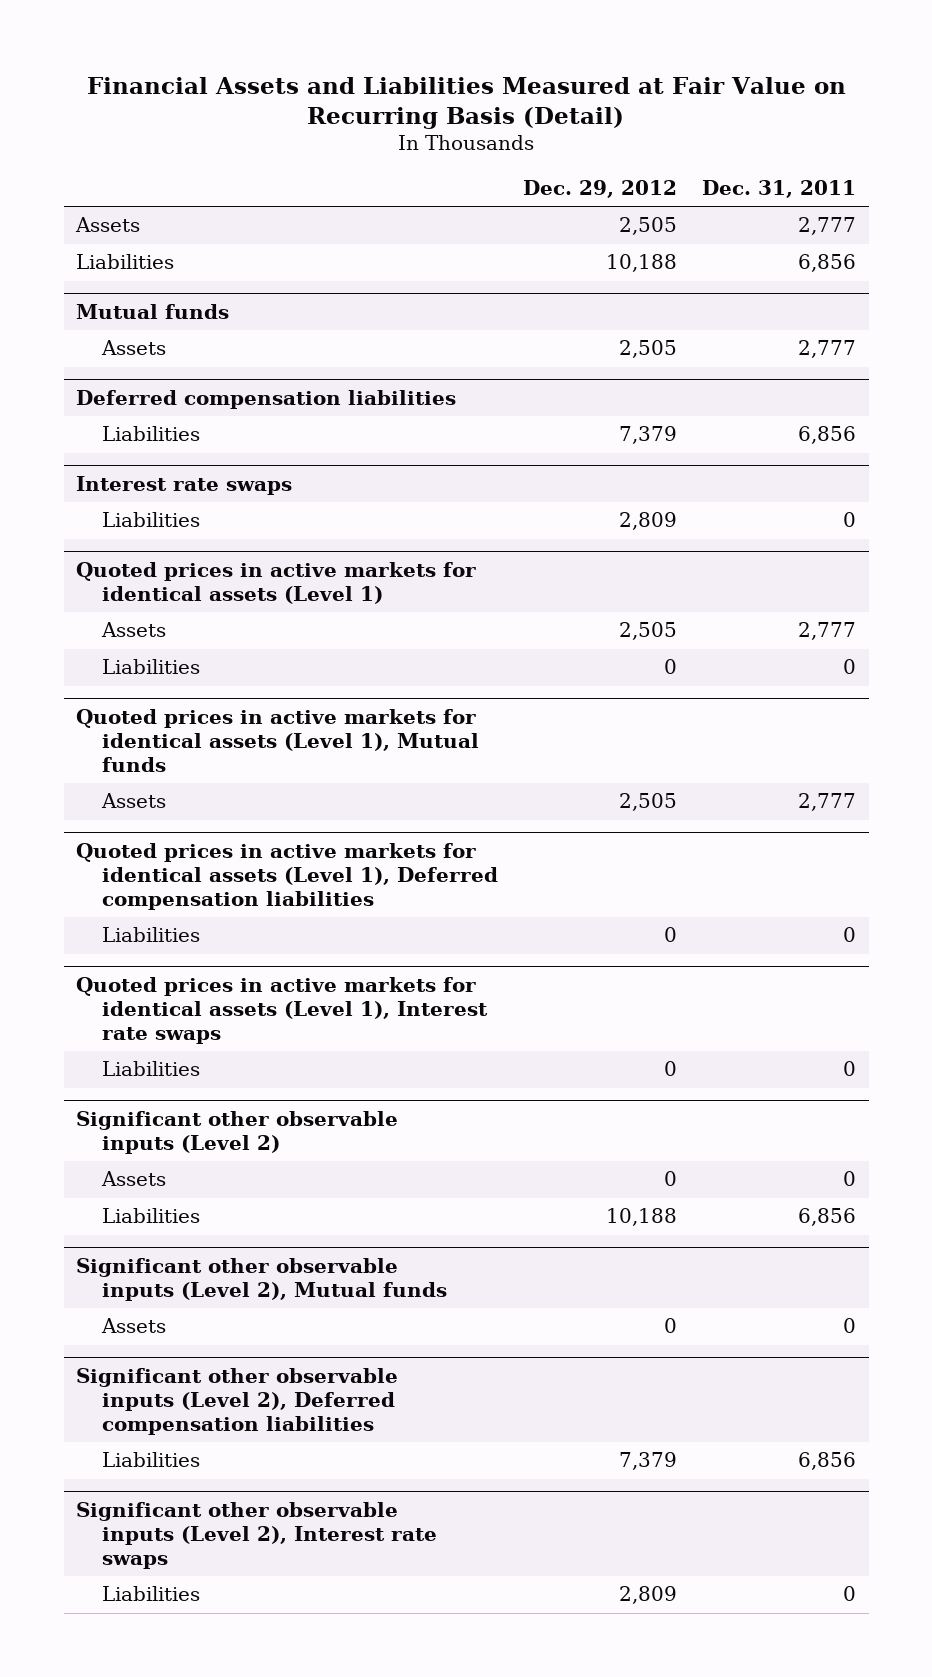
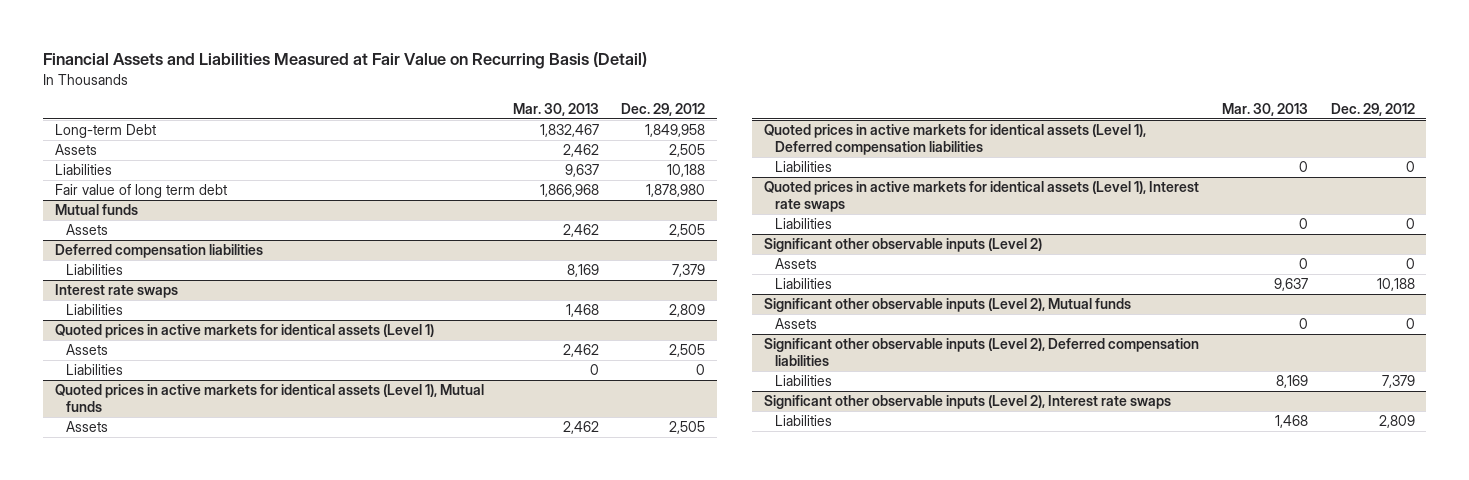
[702,179,857,198] Dec. 31, 2011 -> none
none -> [512,103,599,117] Mar. 30, 2013
none -> [54,124,156,139] Long-term Debt
none -> [54,184,227,199] Fair value of long term debt

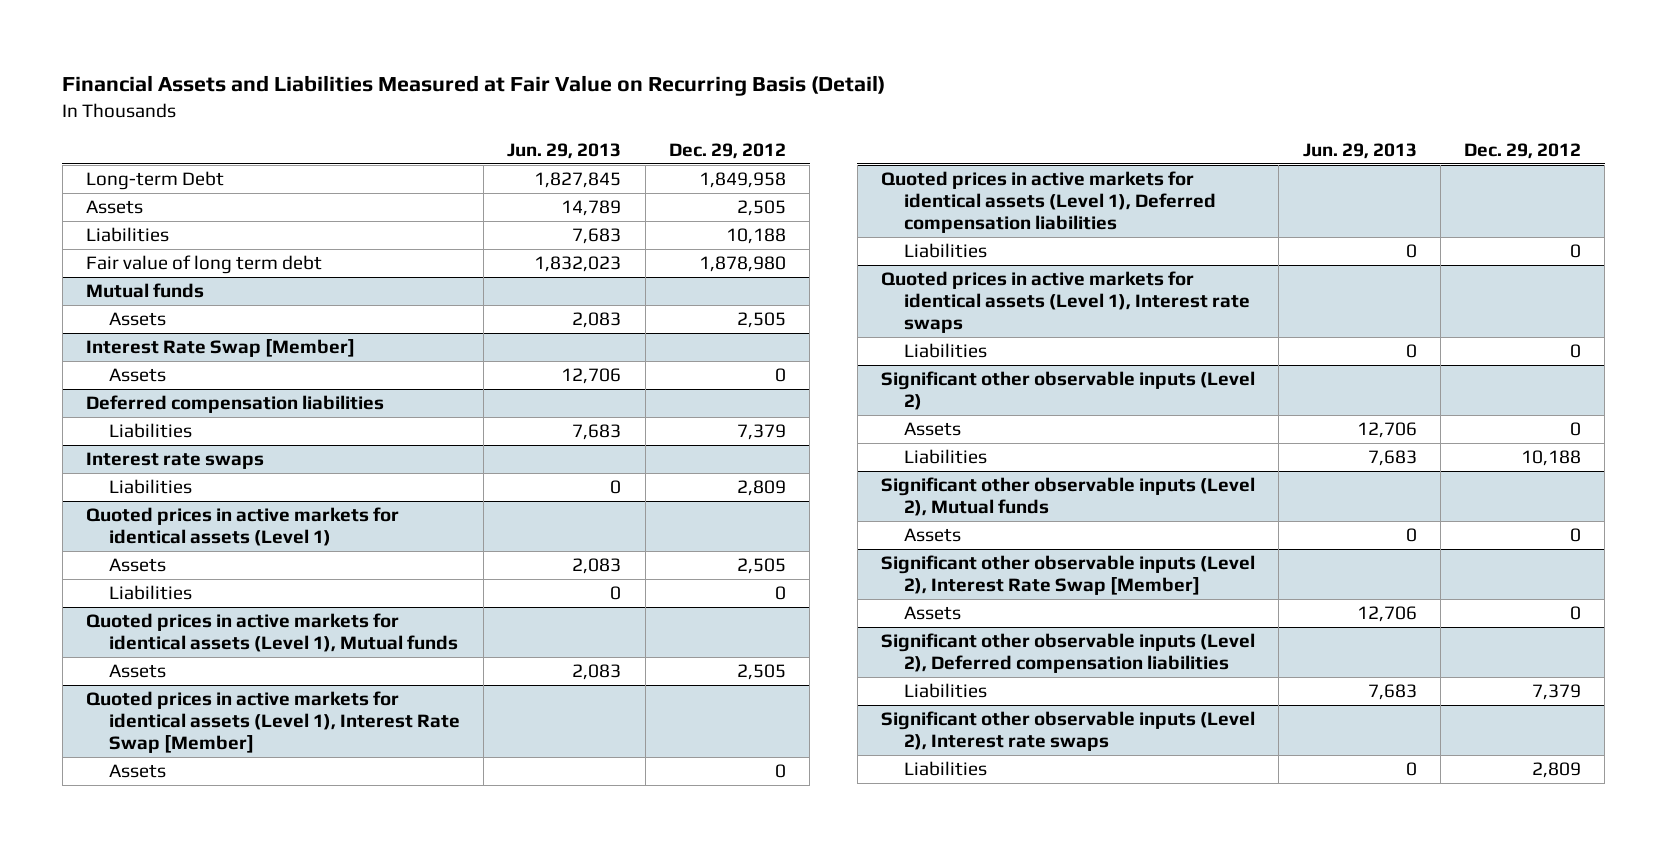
[512,103,599,117] Mar. 30, 2013 -> none
none -> [507,142,622,159] Jun. 29, 2013
none -> [85,339,355,358] Interest Rate Swap [Member]
none -> [108,368,166,383] Assets
none -> [85,691,460,754] Quoted prices in active markets for identical assets (Level 1), Interest Rate Swap [Member]
none -> [108,764,166,779] Assets
none -> [880,555,1255,596] Significant other observable inputs (Level 2), Interest Rate Swap [Member]
none -> [903,606,961,621] Assets

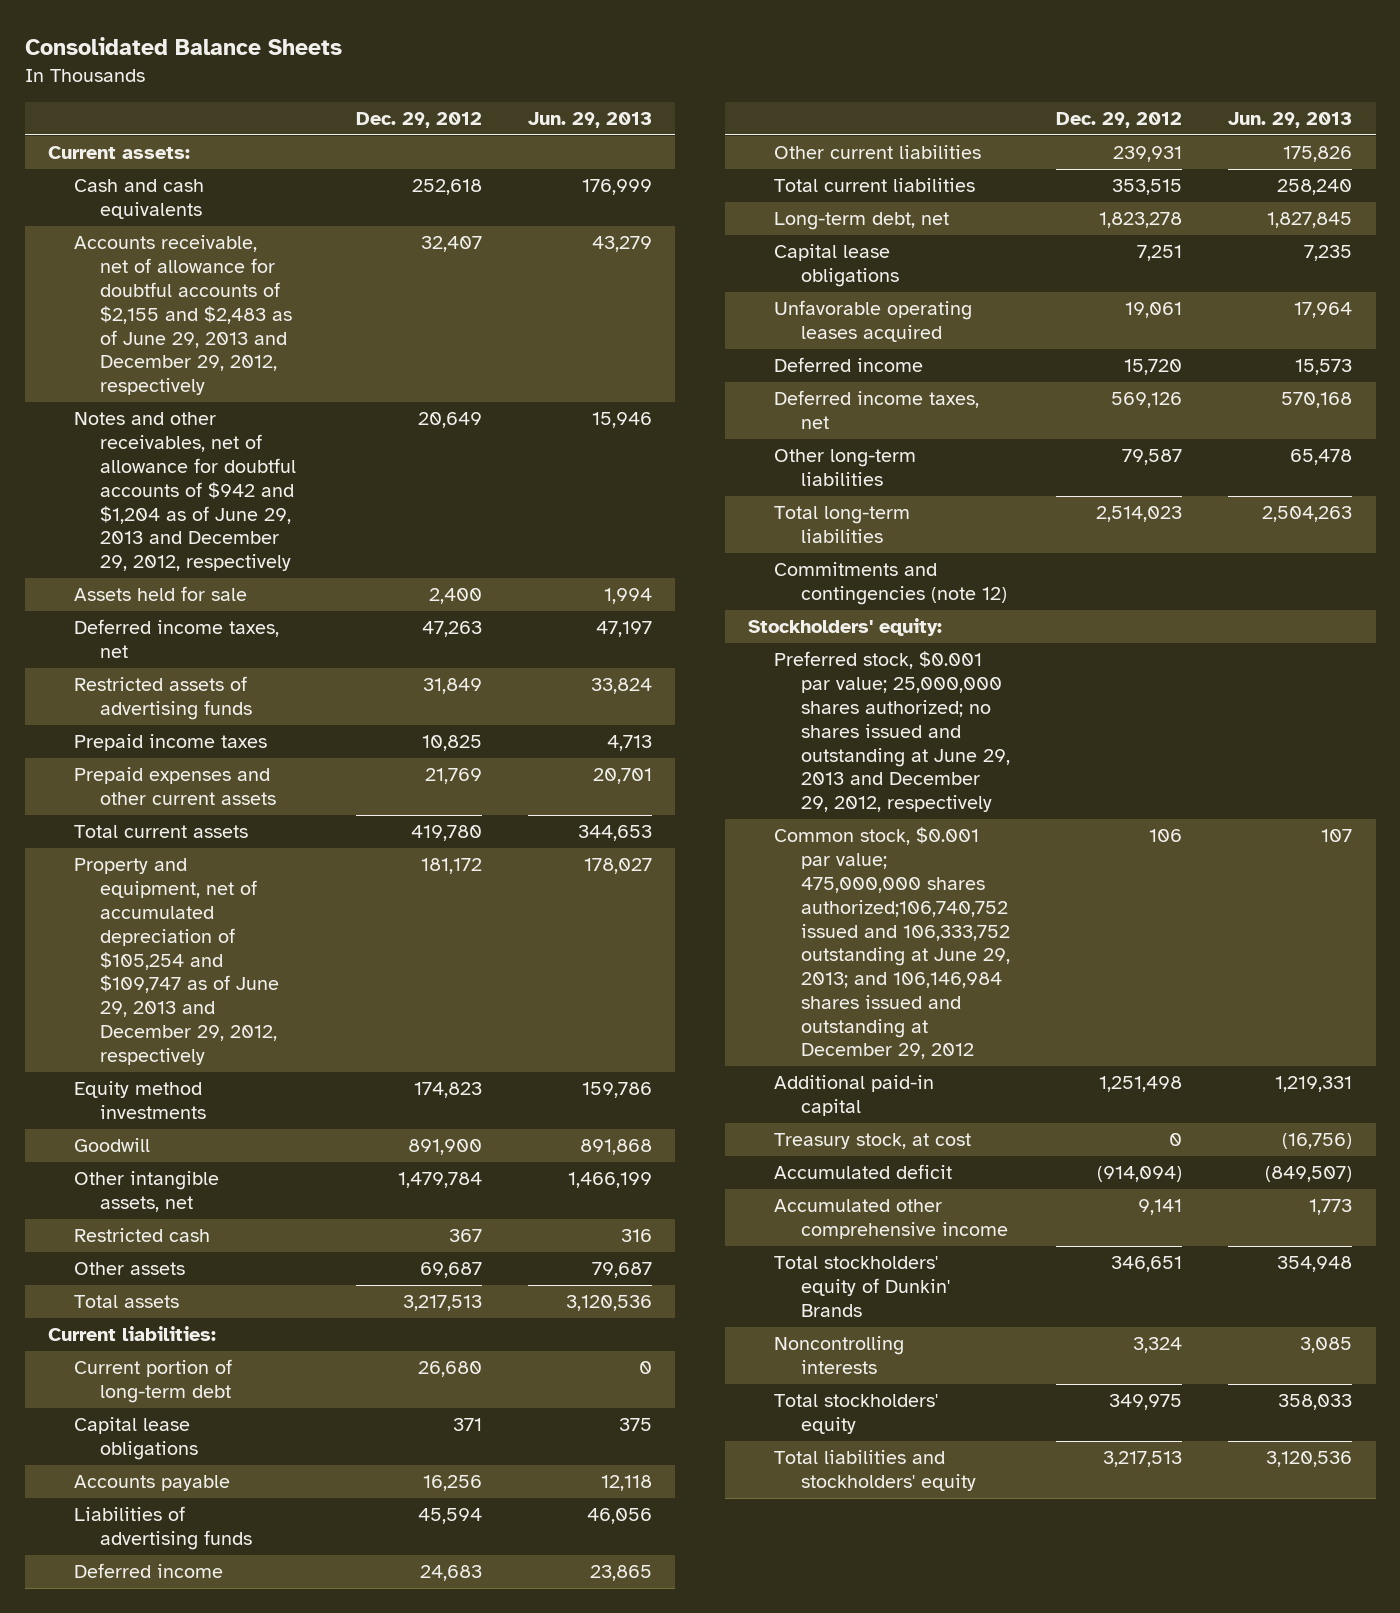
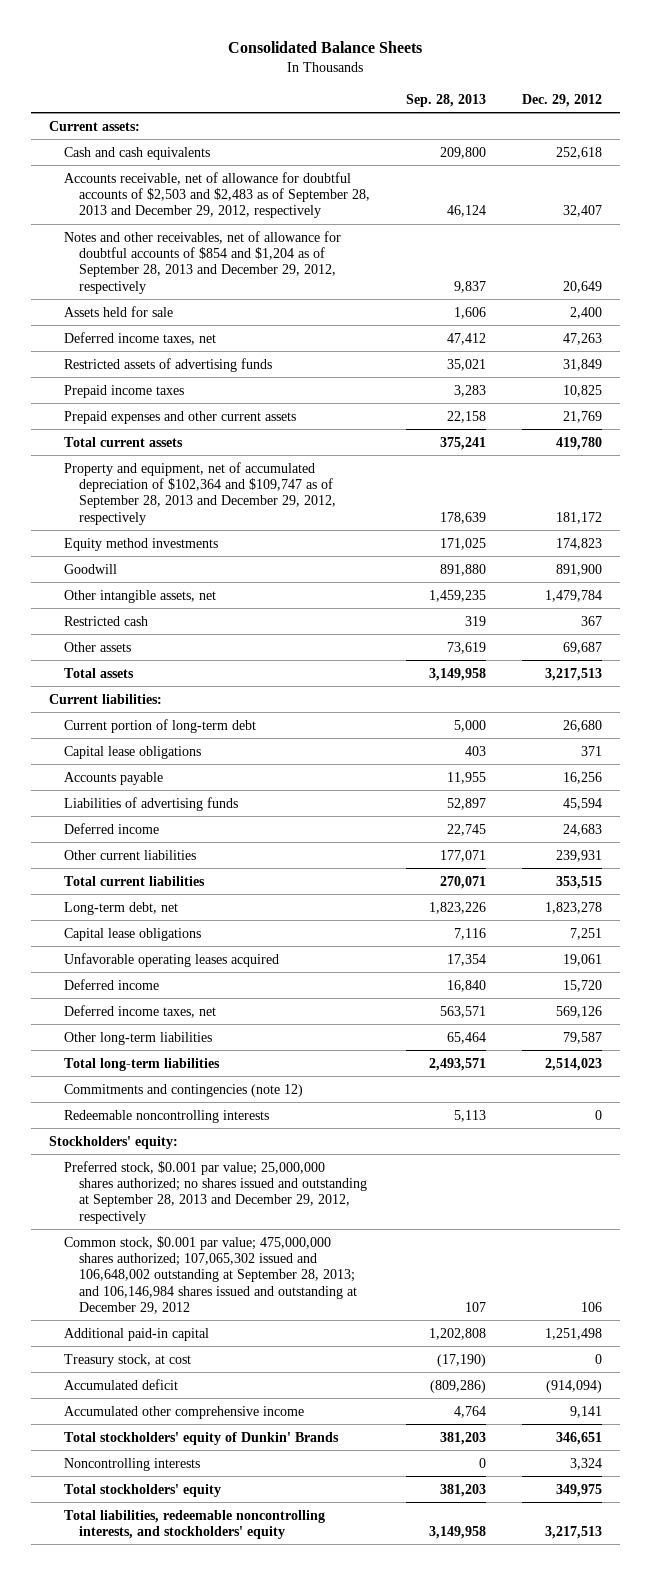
[528,111,653,128] Jun. 29, 2013 -> none
none -> [406,93,487,107] Sep. 28, 2013
[74,235,293,396] Accounts receivable, net of allowance for doubtful accounts of $2,155 and $2,483 as of June 29, 2013 and December 29, 2012, respectively -> [64,171,371,219] Accounts receivable, net of allowance for doubtful accounts of $2,503 and $2,483 as of September 28, 2013 and December 29, 2012, respectively
[74,412,297,572] Notes and other receivables, net of allowance for doubtful accounts of $942 and $1,204 as of June 29, 2013 and December 29, 2012, respectively -> [64,230,342,294] Notes and other receivables, net of allowance for doubtful accounts of $854 and $1,204 as of September 28, 2013 and December 29, 2012, respectively
[74,858,280,1065] Property and equipment, net of accumulated depreciation of $105,254 and $109,747 as of June 29, 2013 and December 29, 2012, respectively -> [64,461,337,525] Property and equipment, net of accumulated depreciation of $102,364 and $109,747 as of September 28, 2013 and December 29, 2012, respectively
none -> [64,1109,270,1123] Redeemable noncontrolling interests
[774,651,1010,813] Preferred stock, $0.001 par value; 25,000,000 shares authorized; no shares issued and outstanding at June 29, 2013 and December 29, 2012, respectively -> [64,1160,368,1224] Preferred stock, $0.001 par value; 25,000,000 shares authorized; no shares issued and outstanding at September 28, 2013 and December 29, 2012, respectively
[774,827,1010,1060] Common stock, $0.001 par value; 475,000,000 shares authorized;106,740,752 issued and 106,333,752 outstanding at June 29, 2013; and 106,146,984 shares issued and outstanding at December 29, 2012 -> [64,1235,358,1314] Common stock, $0.001 par value; 475,000,000 shares authorized; 107,065,302 issued and 106,648,002 outstanding at September 28, 2013; and 106,146,984 shares issued and outstanding at December 29, 2012
[774,1450,976,1492] Total liabilities and stockholders' equity -> [64,1509,326,1539] Total liabilities, redeemable noncontrolling interests, and stockholders' equity

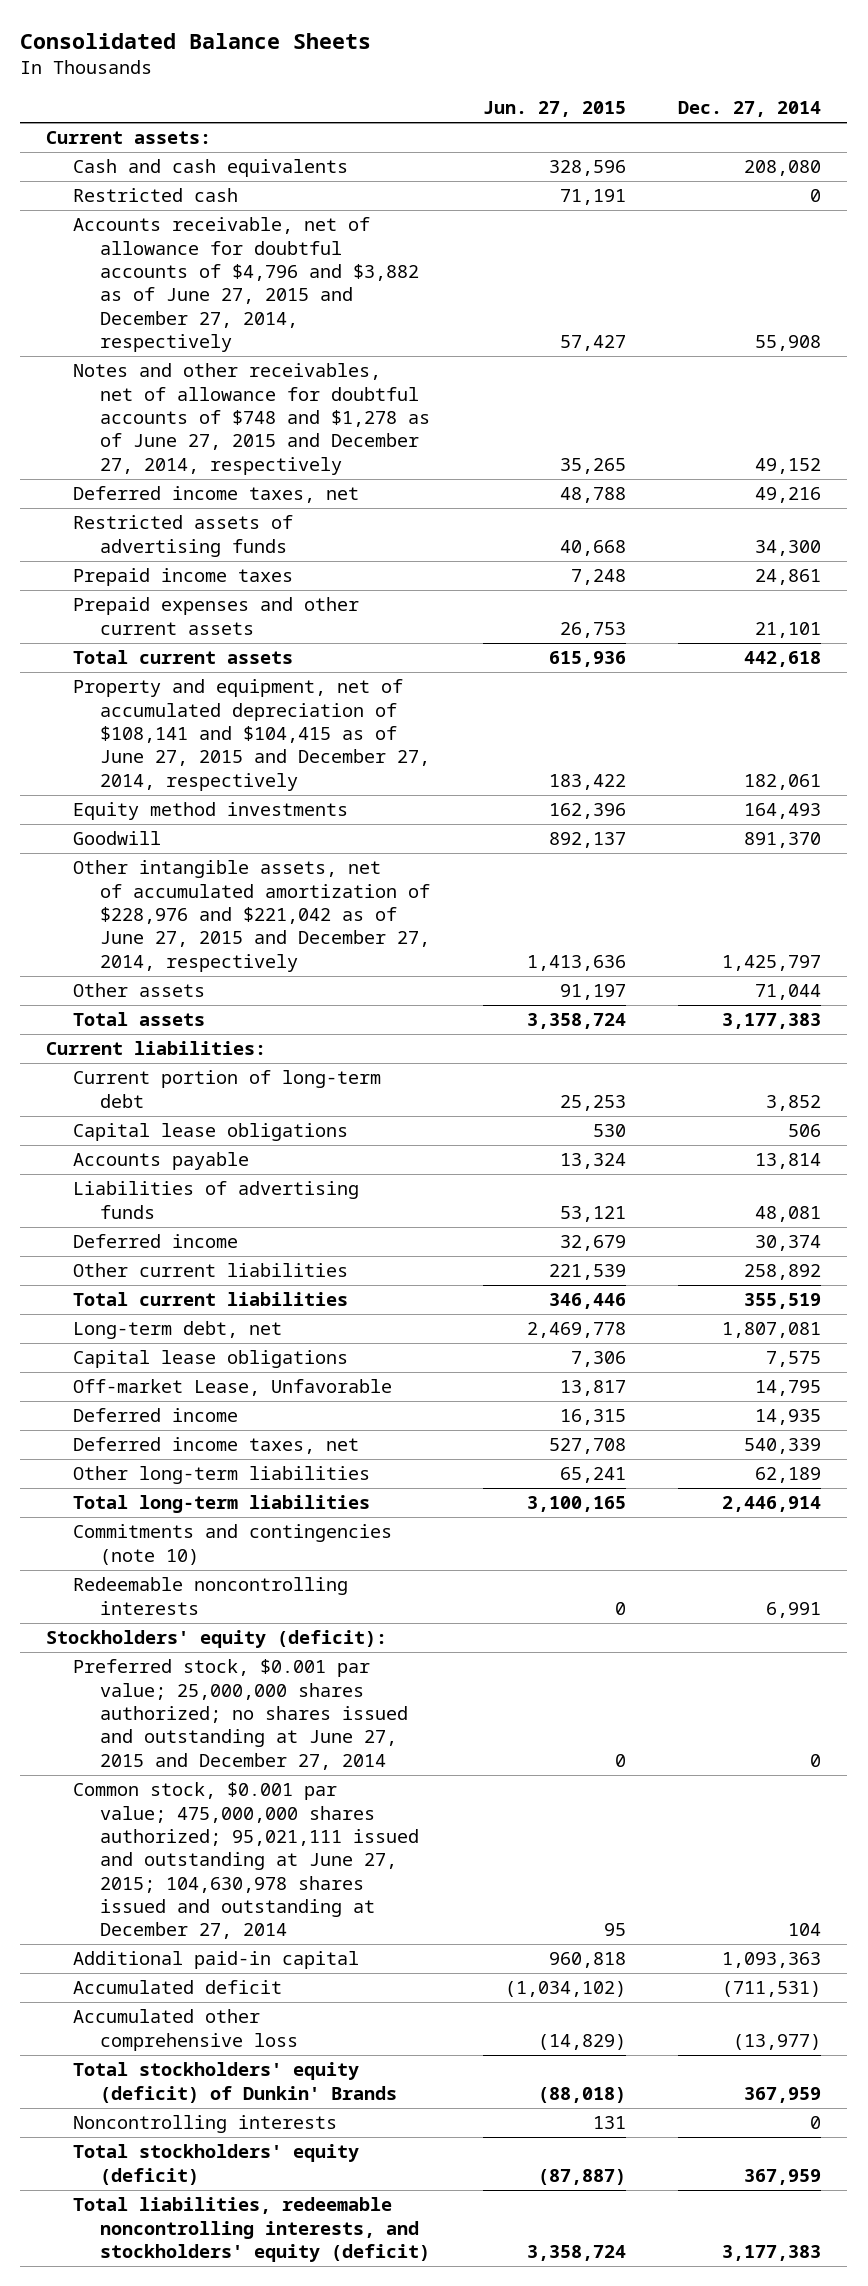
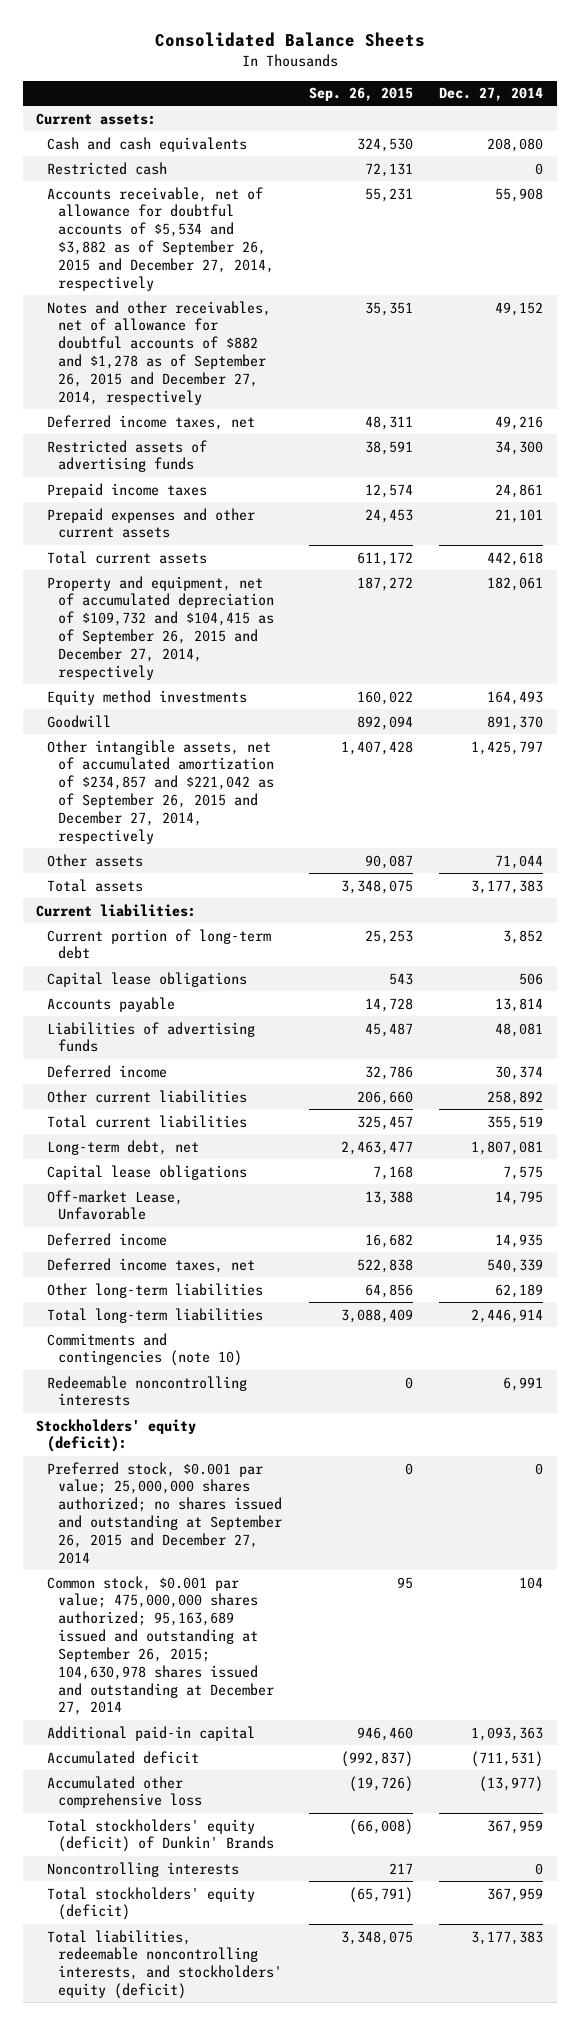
[482,101,626,118] Jun. 27, 2015 -> none
none -> [308,87,413,102] Sep. 26, 2015
[73,217,420,352] Accounts receivable, net of allowance for doubtful accounts of $4,796 and $3,882 as of June 27, 2015 and December 27, 2014, respectively -> [47,186,274,291] Accounts receivable, net of allowance for doubtful accounts of $5,534 and $3,882 as of September 26, 2015 and December 27, 2014, respectively
[73,363,431,475] Notes and other receivables, net of allowance for doubtful accounts of $748 and $1,278 as of June 27, 2015 and December 27, 2014, respectively -> [47,300,272,405] Notes and other receivables, net of allowance for doubtful accounts of $882 and $1,278 as of September 26, 2015 and December 27, 2014, respectively
[73,679,431,791] Property and equipment, net of accumulated depreciation of $108,141 and $104,415 as of June 27, 2015 and December 27, 2014, respectively -> [47,575,274,680] Property and equipment, net of accumulated depreciation of $109,732 and $104,415 as of September 26, 2015 and December 27, 2014, respectively
[73,860,431,972] Other intangible assets, net of accumulated amortization of $228,976 and $221,042 as of June 27, 2015 and December 27, 2014, respectively -> [47,739,274,844] Other intangible assets, net of accumulated amortization of $234,857 and $221,042 as of September 26, 2015 and December 27, 2014, respectively
[73,1659,409,1770] Preferred stock, $0.001 par value; 25,000,000 shares authorized; no shares issued and outstanding at June 27, 2015 and December 27, 2014 -> [47,1461,282,1564] Preferred stock, $0.001 par value; 25,000,000 shares authorized; no shares issued and outstanding at September 26, 2015 and December 27, 2014
[73,1782,420,1940] Common stock, $0.001 par value; 475,000,000 shares authorized; 95,021,111 issued and outstanding at June 27, 2015; 104,630,978 shares issued and outstanding at December 27, 2014 -> [47,1575,274,1716] Common stock, $0.001 par value; 475,000,000 shares authorized; 95,163,689 issued and outstanding at September 26, 2015; 104,630,978 shares issued and outstanding at December 27, 2014

